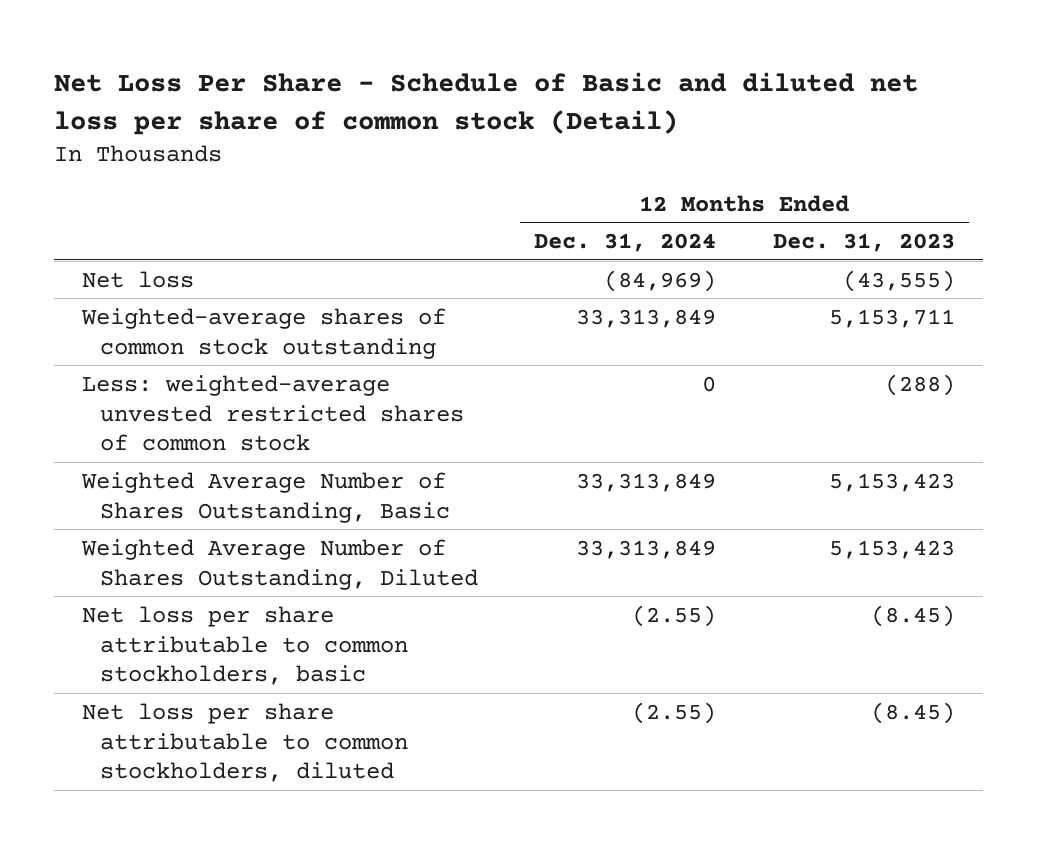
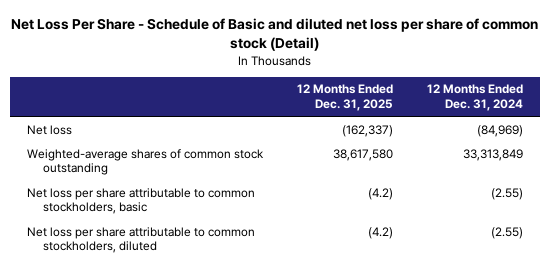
[772,233,955,253] Dec. 31, 2023 -> none
none -> [297,84,394,112] 12 Months Ended Dec. 31, 2025
[82,374,465,452] Less: weighted-average unvested restricted shares of common stock -> none
[81,471,451,523] Weighted Average Number of Shares Outstanding, Basic -> none
[81,538,479,590] Weighted Average Number of Shares Outstanding, Diluted -> none

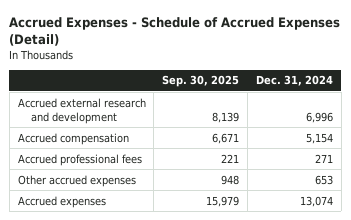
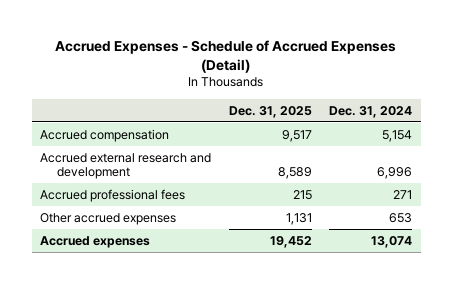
[162,75,240,88] Sep. 30, 2025 -> none
none -> [228,105,312,118] Dec. 31, 2025
[17,97,146,124] Accrued external research and development -> [40,152,212,180] Accrued external research and development

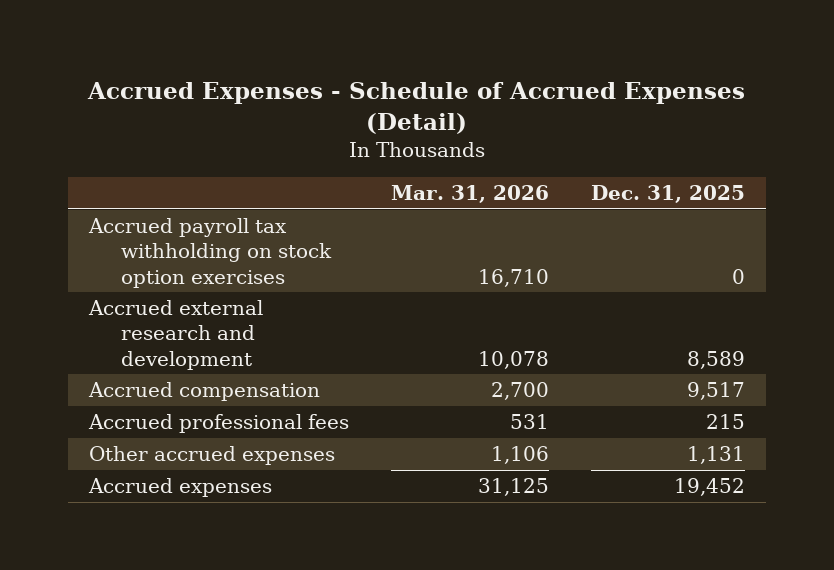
[329,105,413,118] Dec. 31, 2024 -> none
none -> [390,185,549,204] Mar. 31, 2026
none -> [87,218,332,288] Accrued payroll tax withholding on stock option exercises
[40,128,170,142] Accrued compensation -> [87,382,320,402] Accrued compensation

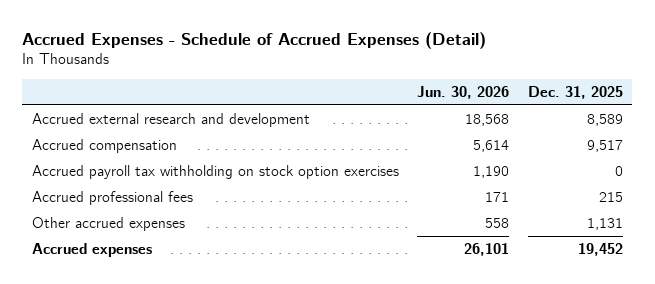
[390,185,549,204] Mar. 31, 2026 -> none
none -> [417,85,510,99] Jun. 30, 2026
[87,218,332,288] Accrued payroll tax withholding on stock option exercises -> [31,165,399,180] Accrued payroll tax withholding on stock option exercises

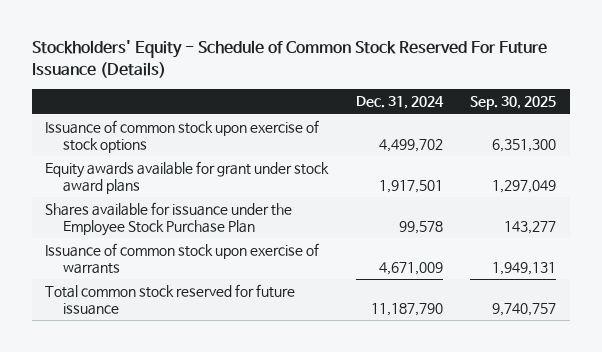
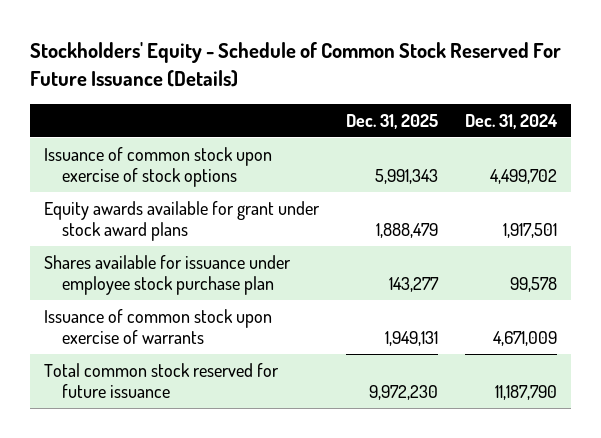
[470,96,557,111] Sep. 30, 2025 -> none
none -> [345,113,438,129] Dec. 31, 2025
[45,202,293,236] Shares available for issuance under the Employee Stock Purchase Plan -> [43,255,291,296] Shares available for issuance under employee stock purchase plan

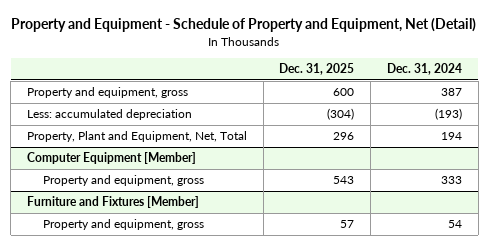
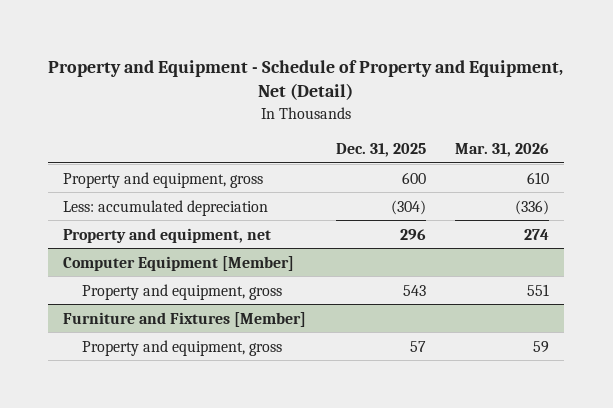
[387,63,463,76] Dec. 31, 2024 -> none
none -> [455,142,550,157] Mar. 31, 2026
[26,131,247,143] Property, Plant and Equipment, Net, Total -> [63,227,272,243] Property and equipment, net

